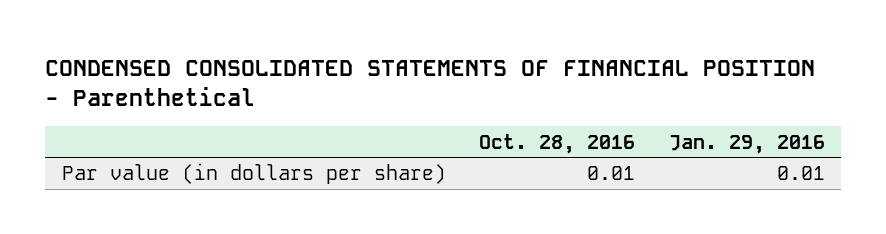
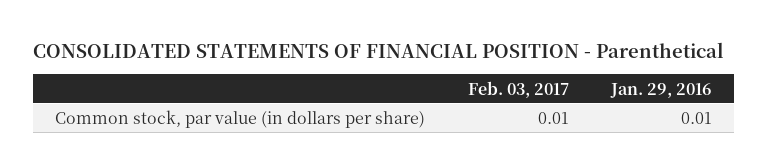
[44,59,815,107] CONDENSED CONSOLIDATED STATEMENTS OF FINANCIAL POSITION - Parenthetical -> [33,42,725,59] CONSOLIDATED STATEMENTS OF FINANCIAL POSITION - Parenthetical
[479,133,636,154] Oct. 28, 2016 -> none
none -> [467,80,569,98] Feb. 03, 2017
[61,163,446,185] Par value (in dollars per share) -> [54,110,425,129] Common stock, par value (in dollars per share)

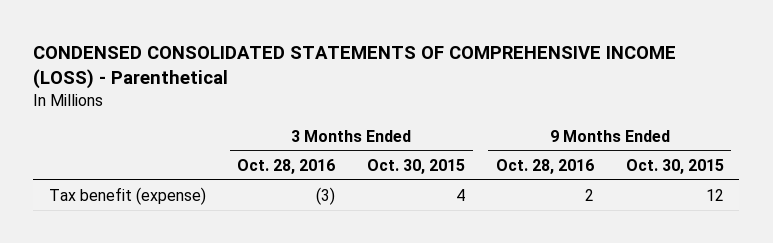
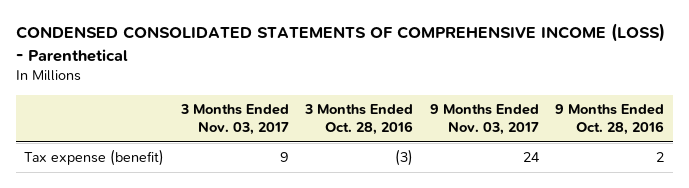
[366,159,465,175] Oct. 30, 2015 -> none
[625,159,724,175] Oct. 30, 2015 -> none
none -> [179,103,289,136] 3 Months Ended Nov. 03, 2017
none -> [429,103,539,136] 9 Months Ended Nov. 03, 2017
[49,187,207,206] Tax benefit (expense) -> [24,149,165,167] Tax expense (benefit)

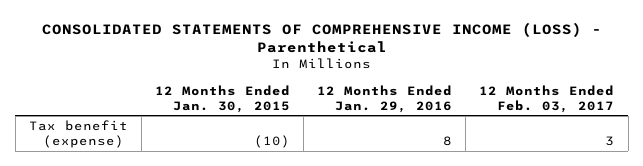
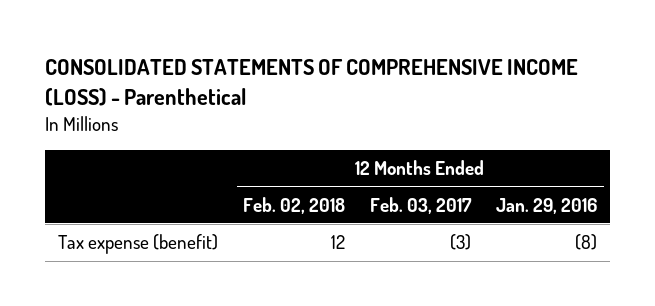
[154,84,290,113] 12 Months Ended Jan. 30, 2015 -> none
none -> [243,196,346,214] Feb. 02, 2018
[28,120,128,149] Tax benefit (expense) -> [57,234,218,255] Tax expense (benefit)
[443,136,453,147] 8 -> [575,234,598,251] (8)
[605,136,615,147] 3 -> [450,234,472,251] (3)

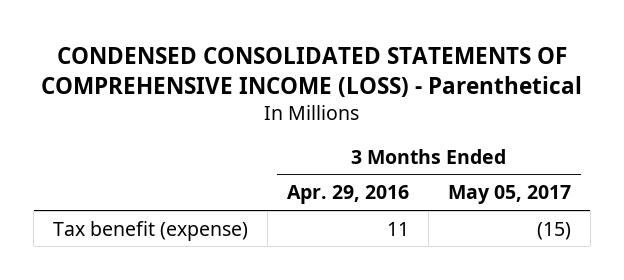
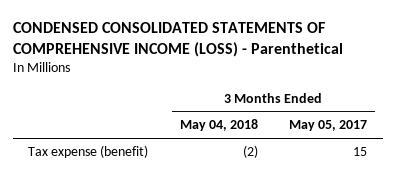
[286,185,409,205] Apr. 29, 2016 -> none
none -> [179,119,258,132] May 04, 2018
[53,220,249,241] Tax benefit (expense) -> [28,145,149,159] Tax expense (benefit)
[536,221,571,240] (15) -> [353,147,368,157] 15

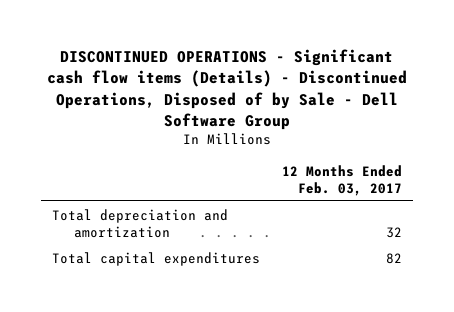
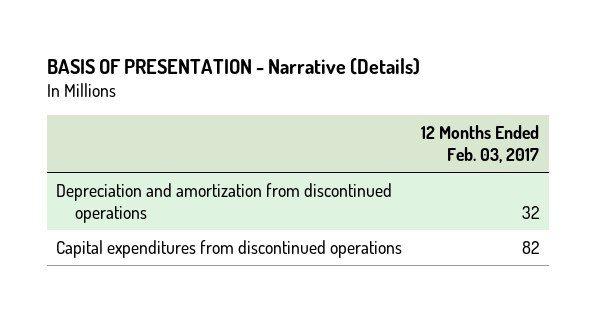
[47,49,408,130] DISCONTINUED OPERATIONS - Significant cash flow items (Details) - Discontinued Operations, Disposed of by Sale - Dell Software Group -> [46,57,420,75] BASIS OF PRESENTATION - Narrative (Details)
[52,208,229,238] Total depreciation and amortization -> [56,183,393,223] Depreciation and amortization from discontinued operations
[52,251,261,266] Total capital expenditures -> [56,240,403,259] Capital expenditures from discontinued operations

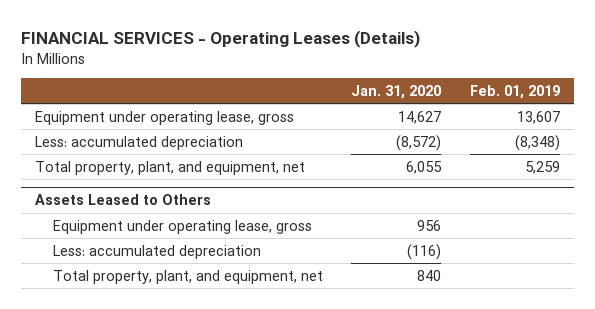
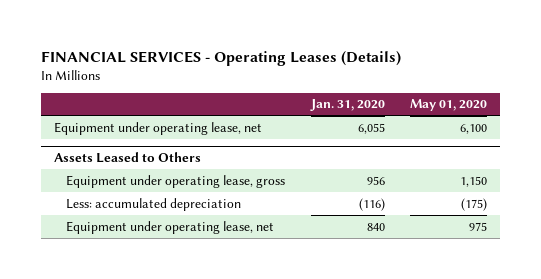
[469,84,560,99] Feb. 01, 2019 -> none
none -> [410,99,488,112] May 01, 2020
[34,110,294,125] Equipment under operating lease, gross -> none
[34,135,243,150] Less: accumulated depreciation -> none
[34,160,305,175] Total property, plant, and equipment, net -> [53,121,262,135] Equipment under operating lease, net
[53,269,324,284] Total property, plant, and equipment, net -> [66,220,275,234] Equipment under operating lease, net

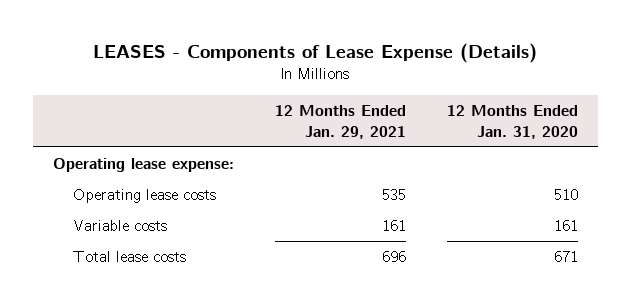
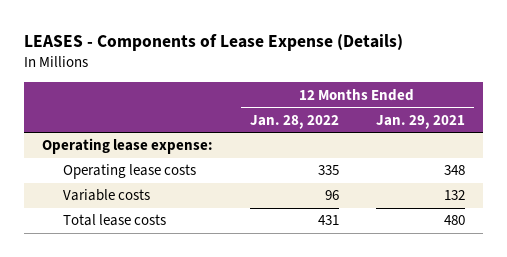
[446,105,578,139] 12 Months Ended Jan. 31, 2020 -> none
none -> [250,114,340,129] Jan. 28, 2022
[381,189,406,201] 535 -> [443,165,465,176] 348
[381,220,406,232] 161 -> [443,190,465,201] 132
[381,251,406,263] 696 -> [443,215,465,226] 480

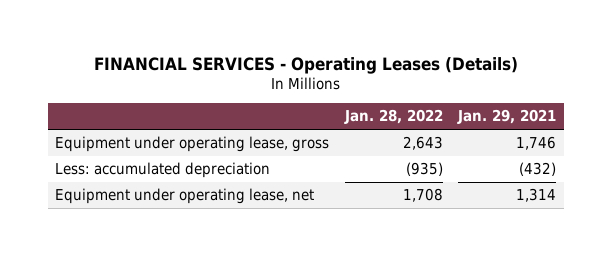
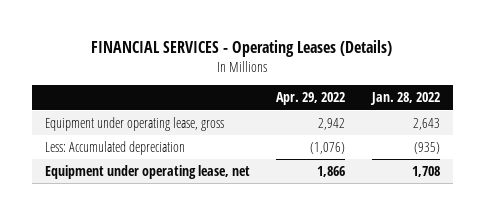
[457,109,557,125] Jan. 29, 2021 -> none
none -> [276,92,346,106] Apr. 29, 2022
[55,162,271,179] Less: accumulated depreciation -> [45,141,186,156] Less: Accumulated depreciation

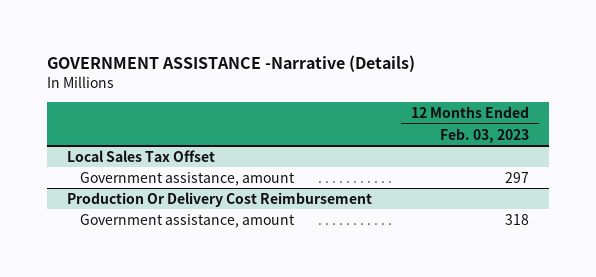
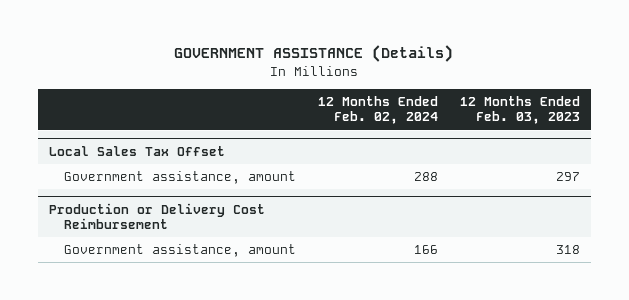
[47,55,416,73] GOVERNMENT ASSISTANCE -Narrative (Details) -> [174,45,454,63] GOVERNMENT ASSISTANCE (Details)
none -> [317,96,438,125] 12 Months Ended Feb. 02, 2024
[66,191,372,207] Production Or Delivery Cost Reimbursement -> [49,202,266,230] Production or Delivery Cost Reimbursement

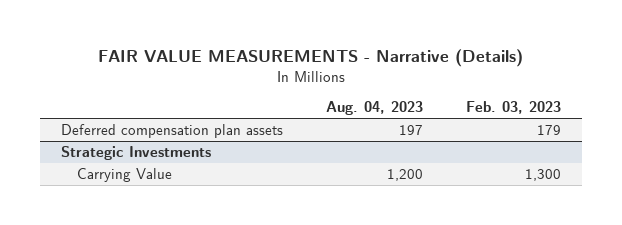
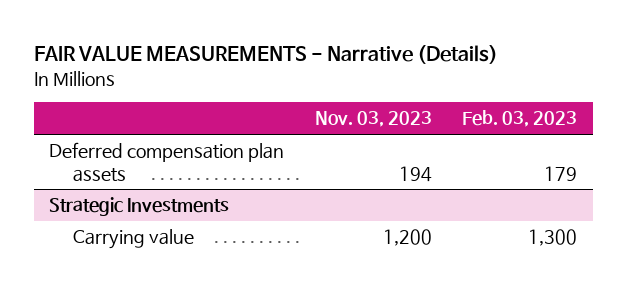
[326,101,424,116] Aug. 04, 2023 -> none
none -> [314,111,432,128] Nov. 03, 2023
[76,167,172,182] Carrying Value -> [72,229,194,250] Carrying value

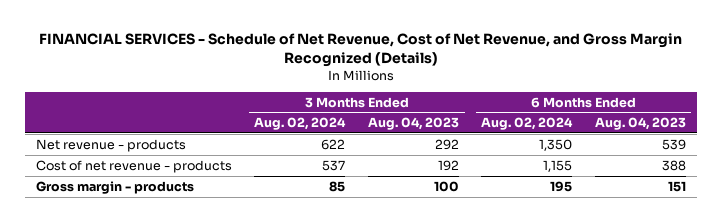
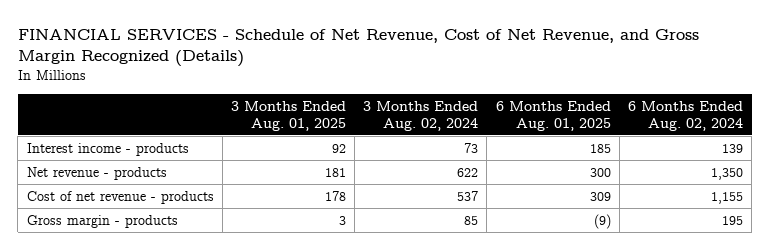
[367,117,459,131] Aug. 04, 2023 -> none
[594,117,686,131] Aug. 04, 2023 -> none
none -> [230,100,346,131] 3 Months Ended Aug. 01, 2025
none -> [495,100,611,131] 6 Months Ended Aug. 01, 2025
none -> [26,142,189,156] Interest income - products

